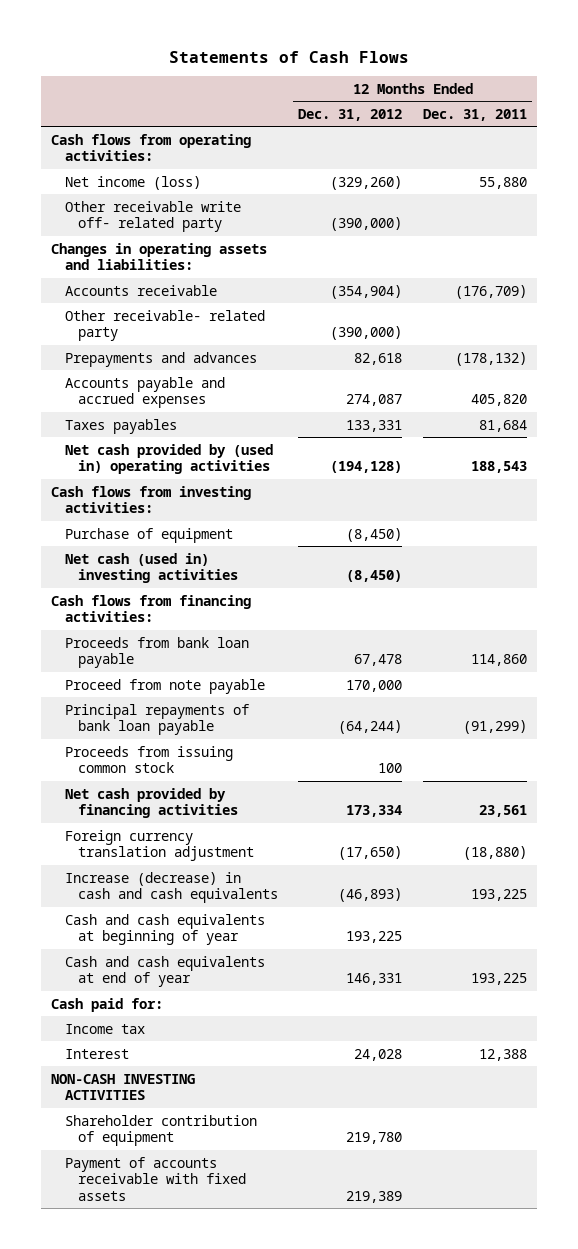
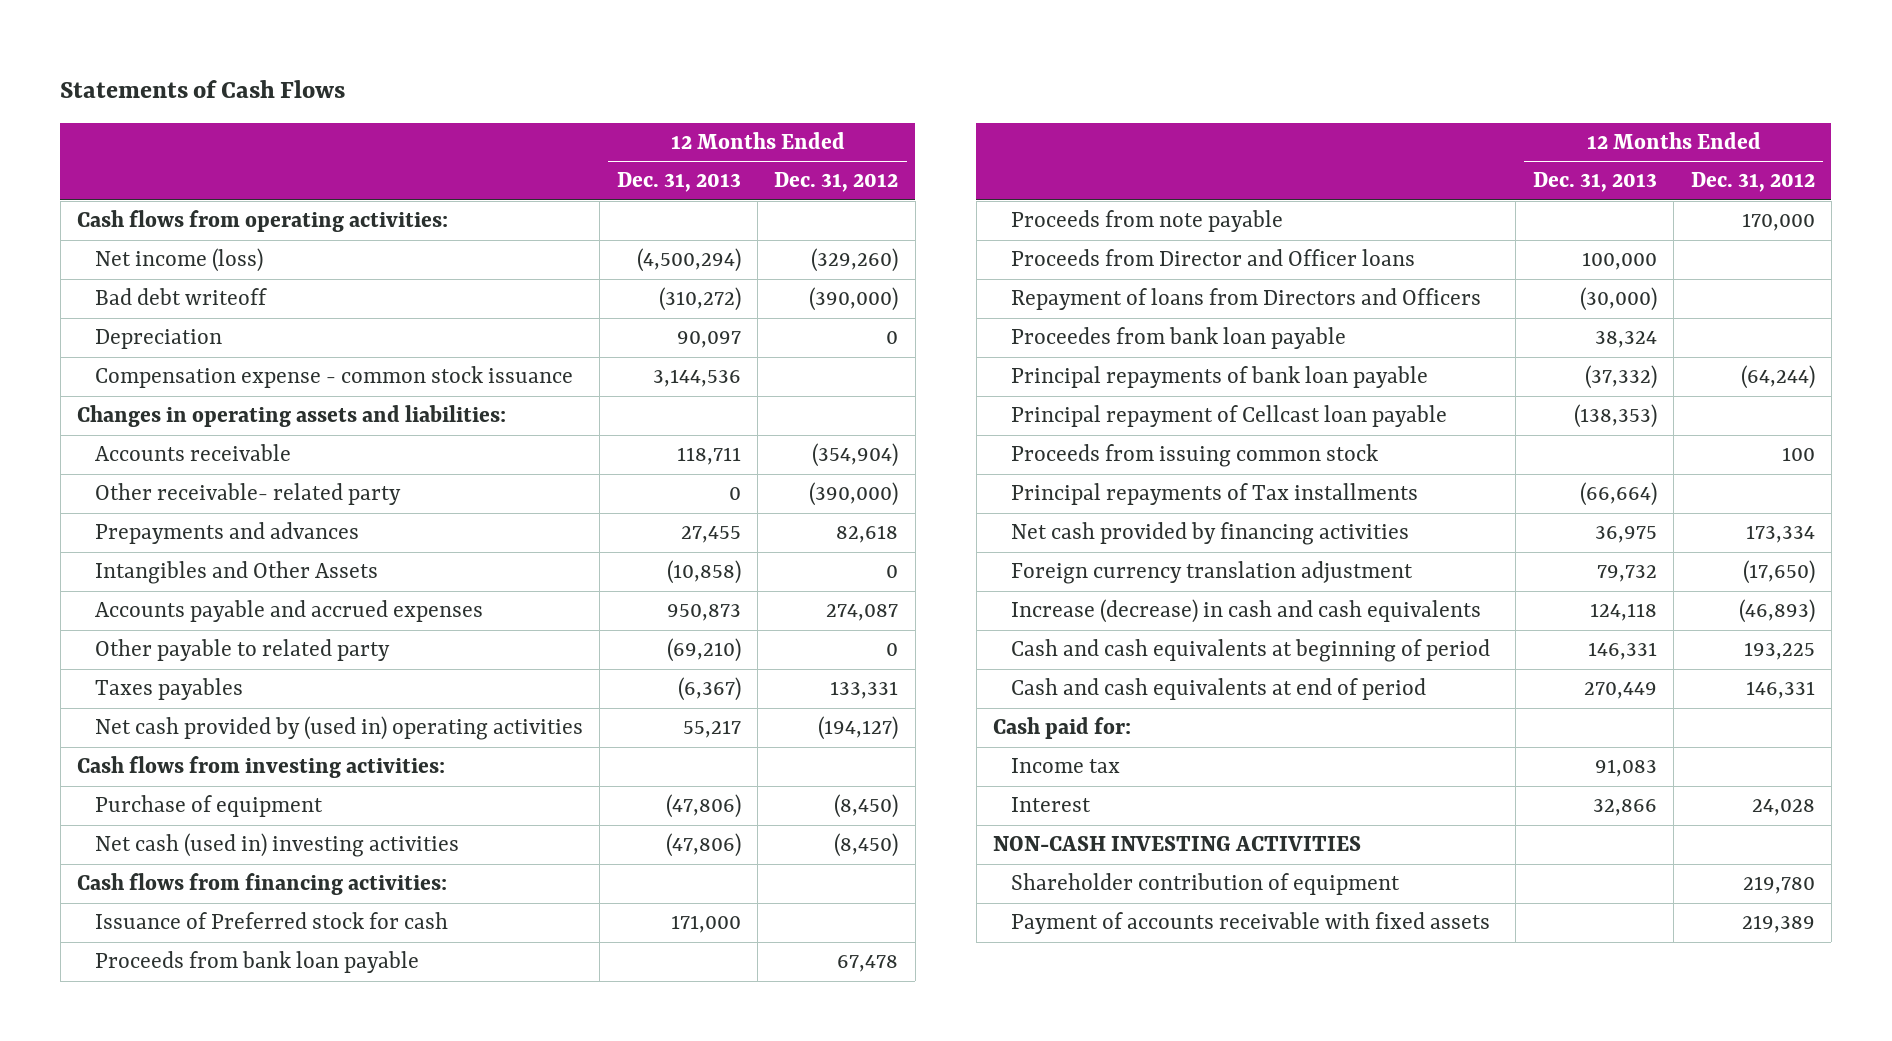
[423,108,528,121] Dec. 31, 2011 -> none
none -> [616,172,741,193] Dec. 31, 2013
[64,200,241,233] Other receivable write off- related party -> [94,288,267,306] Bad debt writeoff
none -> [94,329,222,350] Depreciation
none -> [94,366,573,389] Compensation expense - common stock issuance
none -> [94,561,378,585] Intangibles and Other Assets
none -> [94,639,390,662] Other payable to related party
[330,461,403,474] (194,128) -> [818,716,899,741] (194,127)
none -> [94,912,448,930] Issuance of Preferred stock for cash
[64,678,265,694] Proceed from note payable -> [1011,210,1284,233] Proceeds from note payable
none -> [1011,249,1416,267] Proceeds from Director and Officer loans
none -> [1011,288,1482,311] Repayment of loans from Directors and Officers
none -> [1011,327,1347,350] Proceedes from bank loan payable
none -> [1011,405,1448,428] Principal repayment of Cellcast loan payable
none -> [1011,483,1419,506] Principal repayments of Tax installments
[64,913,265,946] Cash and cash equivalents at beginning of year -> [1011,639,1491,663] Cash and cash equivalents at beginning of period
[64,955,265,988] Cash and cash equivalents at end of year -> [1011,678,1427,701] Cash and cash equivalents at end of period

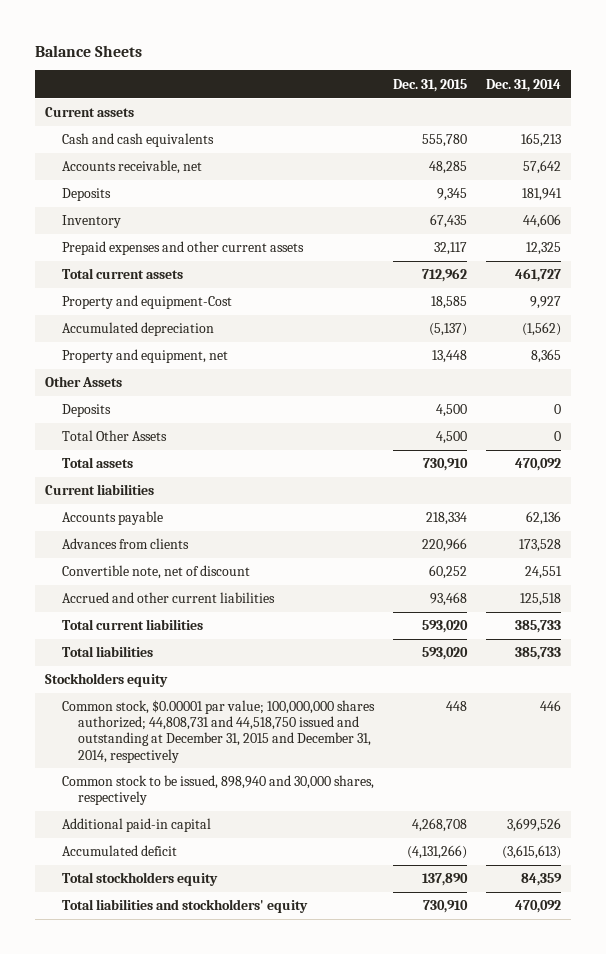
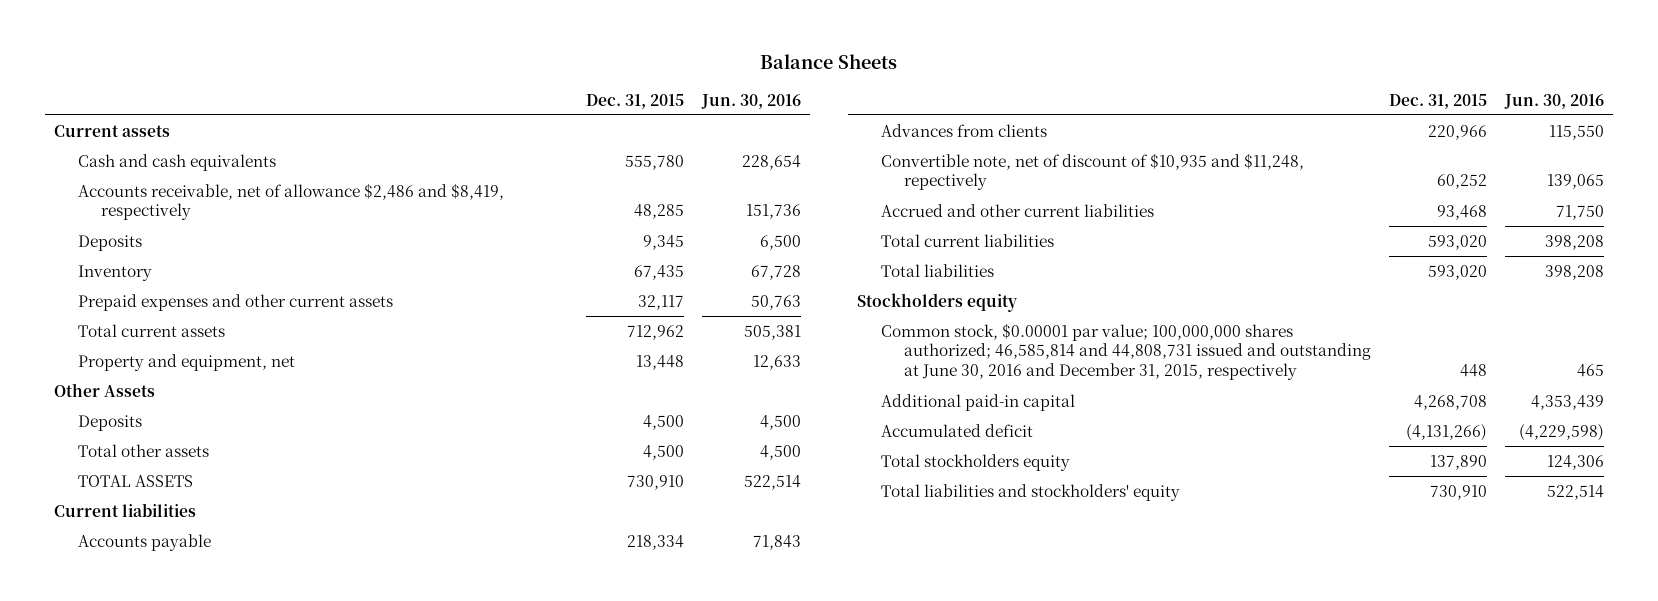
[486,78,562,92] Dec. 31, 2014 -> none
none -> [700,93,801,109] Jun. 30, 2016
[61,160,202,175] Accounts receivable, net -> [77,182,504,221] Accounts receivable, net of allowance $2,486 and $8,419, respectively
[61,295,232,310] Property and equipment-Cost -> none
[61,322,214,337] Accumulated depreciation -> none
[61,430,167,442] Total Other Assets -> [77,443,209,457] Total other assets
[61,457,133,469] Total assets -> [77,474,193,487] TOTAL ASSETS
[61,565,250,580] Convertible note, net of discount -> [880,152,1304,191] Convertible note, net of discount of $10,935 and $11,248, repectively
[61,775,374,806] Common stock to be issued, 898,940 and 30,000 shares, respectively -> none
[61,700,375,763] Common stock, $0.00001 par value; 100,000,000 shares authorized; 44,808,731 and 44,518,750 issued and outstanding at December 31, 2015 and December 31, 2014, respectively -> [880,322,1372,381] Common stock, $0.00001 par value; 100,000,000 shares authorized; 46,585,814 and 44,808,731 issued and outstanding at June 30, 2016 and December 31, 2015, respectively

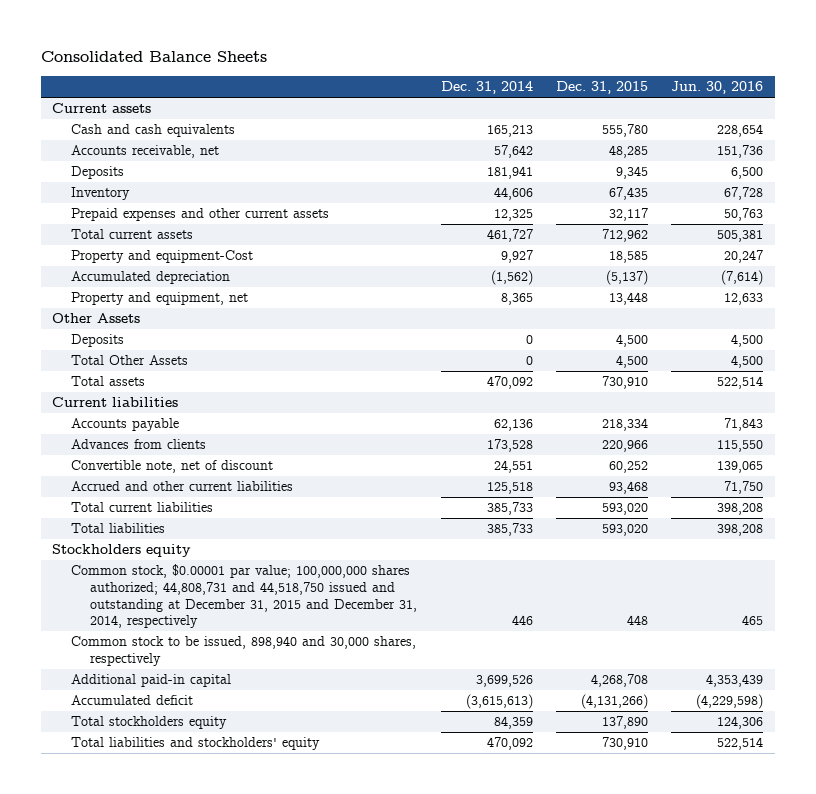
[760,54,898,70] Balance Sheets -> [40,51,267,63] Consolidated Balance Sheets
none -> [440,81,533,95] Dec. 31, 2014
[77,182,504,221] Accounts receivable, net of allowance $2,486 and $8,419, respectively -> [71,145,220,159] Accounts receivable, net
none -> [71,250,254,264] Property and equipment-Cost
none -> [71,271,231,285] Accumulated depreciation
[77,443,209,457] Total other assets -> [71,355,189,366] Total Other Assets
[77,474,193,487] TOTAL ASSETS -> [71,376,146,387] Total assets
[880,152,1304,191] Convertible note, net of discount of $10,935 and $11,248, repectively -> [71,460,274,474] Convertible note, net of discount
[880,322,1372,381] Common stock, $0.00001 par value; 100,000,000 shares authorized; 46,585,814 and 44,808,731 issued and outstanding at June 30, 2016 and December 31, 2015, respectively -> [71,564,418,629] Common stock, $0.00001 par value; 100,000,000 shares authorized; 44,808,731 and 44,518,750 issued and outstanding at December 31, 2015 and December 31, 2014, respectively
none -> [71,636,417,667] Common stock to be issued, 898,940 and 30,000 shares, respectively

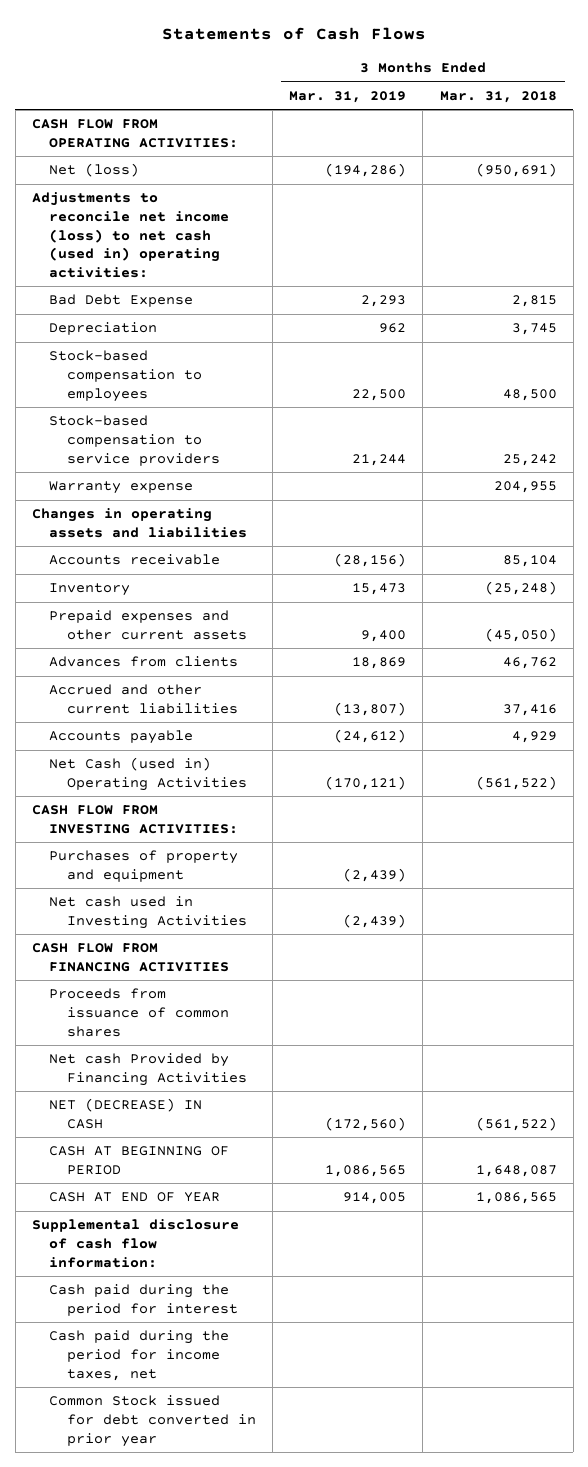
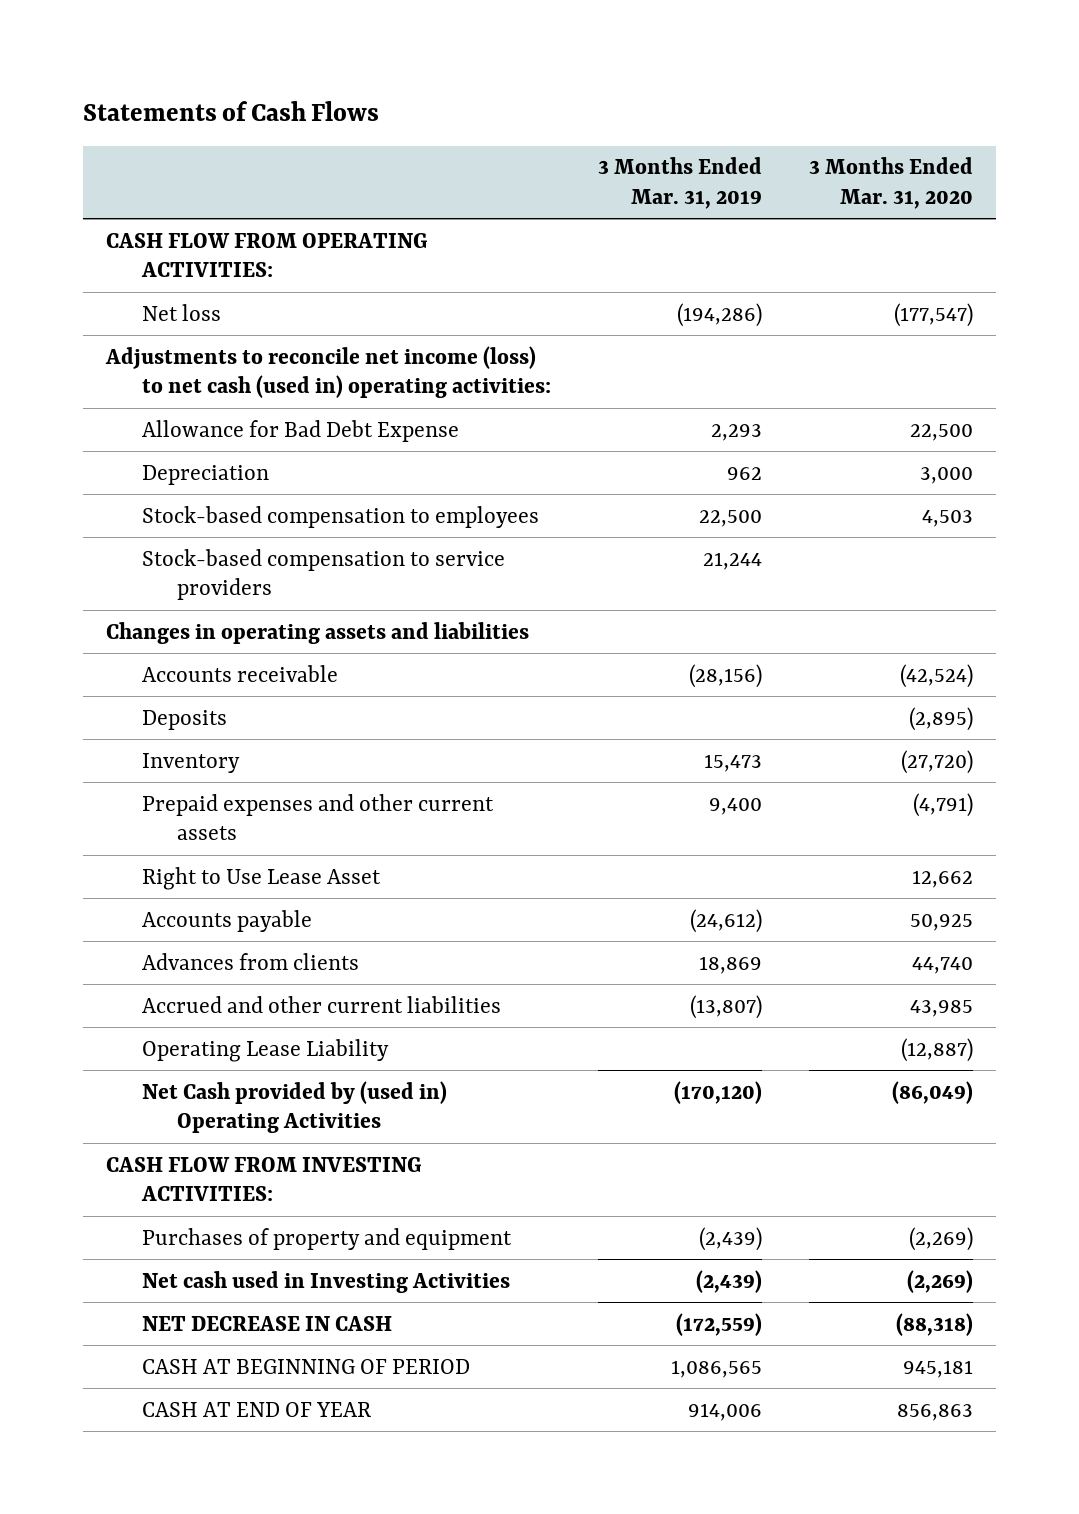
[439,90,557,103] Mar. 31, 2018 -> none
none -> [808,157,973,209] 3 Months Ended Mar. 31, 2020
[49,163,140,178] Net (loss) -> [141,303,221,321] Net loss
[49,294,194,308] Bad Debt Expense -> [141,419,459,442] Allowance for Bad Debt Expense
[49,481,194,495] Warranty expense -> none
none -> [141,709,227,730] Deposits
none -> [141,866,381,890] Right to Use Lease Asset
[49,730,194,745] Accounts payable -> [141,909,312,932] Accounts payable
none -> [141,1038,389,1062] Operating Lease Liability
[49,757,248,791] Net Cash (used in) Operating Activities -> [141,1080,447,1134] Net Cash provided by (used in) Operating Activities
[325,775,407,790] (170,121) -> [673,1080,762,1104] (170,120)
[31,943,230,972] CASH FLOW FROM FINANCING ACTIVITIES -> none
[49,988,230,1037] Proceeds from issuance of common shares -> none
[49,1053,248,1086] Net cash Provided by Financing Activities -> none
[49,1098,203,1129] NET (DECREASE) IN CASH -> [141,1315,392,1331] NET DECREASE IN CASH
[325,1116,407,1131] (172,560) -> [675,1312,762,1336] (172,559)
[31,1219,239,1268] Supplemental disclosure of cash flow information: -> none
[49,1284,239,1316] Cash paid during the period for interest -> none
[49,1330,230,1381] Cash paid during the period for income taxes, net -> none
[49,1395,257,1447] Common Stock issued for debt converted in prior year -> none
[343,1192,407,1205] 914,005 -> [687,1402,762,1421] 914,006

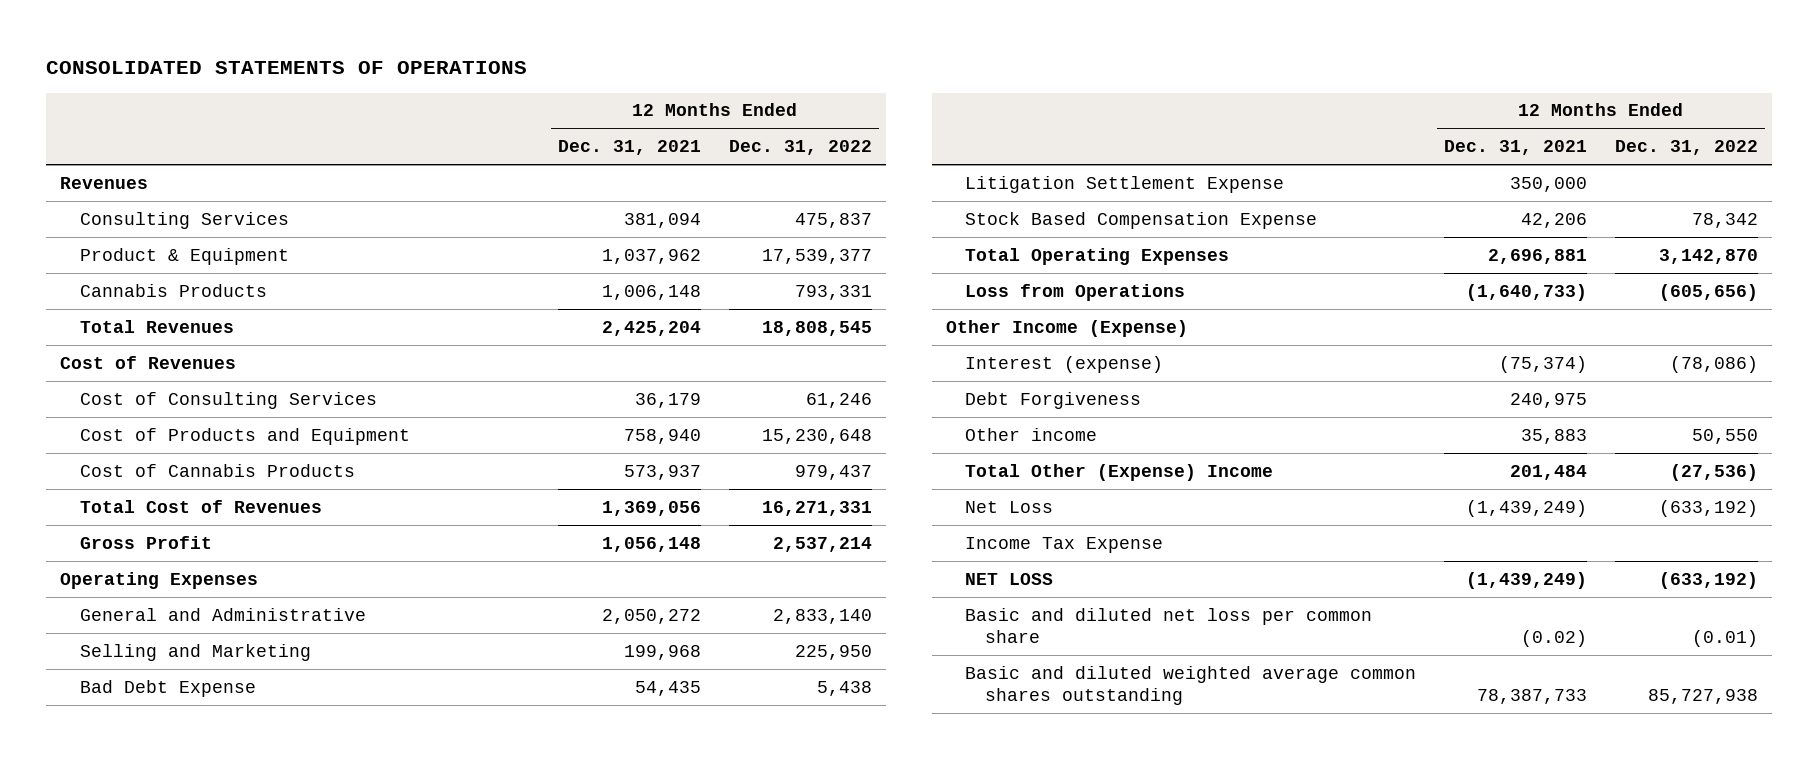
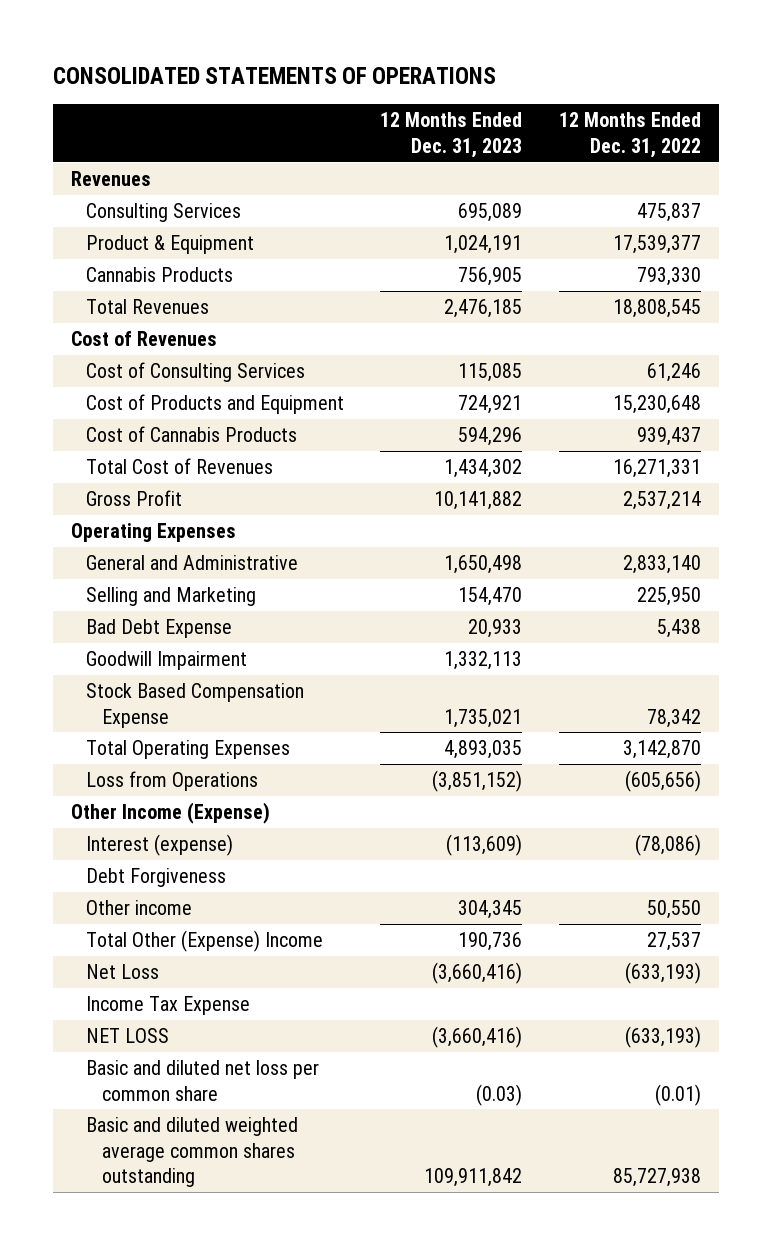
[558,140,702,156] Dec. 31, 2021 -> none
none -> [380,112,523,158] 12 Months Ended Dec. 31, 2023
[795,284,873,300] 793,331 -> [636,267,701,287] 793,330
[795,464,873,480] 979,437 -> [636,427,701,447] 939,437
[965,175,1285,193] Litigation Settlement Expense -> none
none -> [86,651,248,671] Goodwill Impairment
[1669,463,1758,481] (27,536) -> [646,932,701,952] 27,537
[1658,499,1758,517] (633,192) -> [624,962,701,985] (633,193)
[1658,571,1758,589] (633,192) -> [624,1026,701,1049] (633,193)

